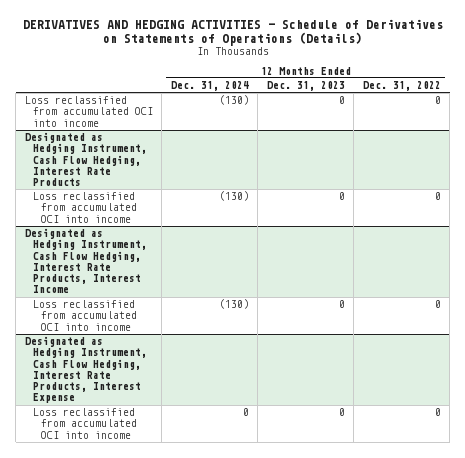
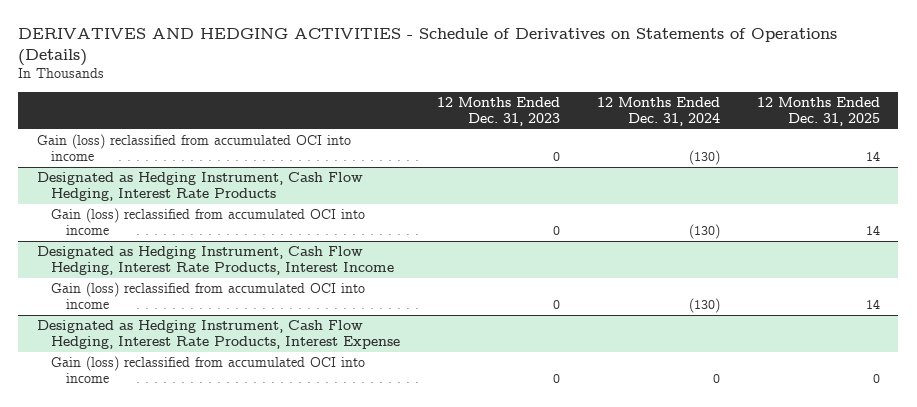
[362,81,441,92] Dec. 31, 2022 -> none
none -> [756,97,880,126] 12 Months Ended Dec. 31, 2025
[24,96,154,127] Loss reclassified from accumulated OCI into income -> [36,134,351,161] Gain (loss) reclassified from accumulated OCI into income
[33,192,138,223] Loss reclassified from accumulated OCI into income -> [51,208,366,235] Gain (loss) reclassified from accumulated OCI into income
[33,300,138,331] Loss reclassified from accumulated OCI into income -> [51,282,366,309] Gain (loss) reclassified from accumulated OCI into income
[33,408,138,439] Loss reclassified from accumulated OCI into income -> [51,356,366,383] Gain (loss) reclassified from accumulated OCI into income

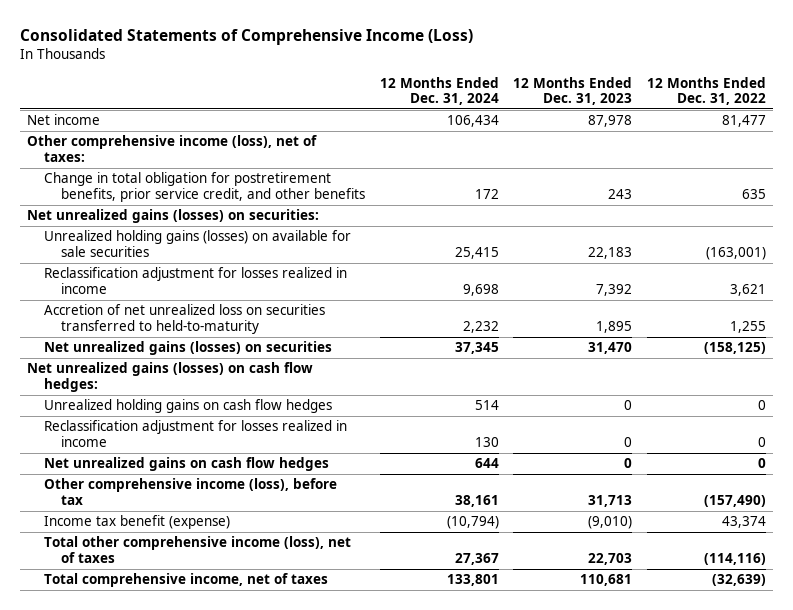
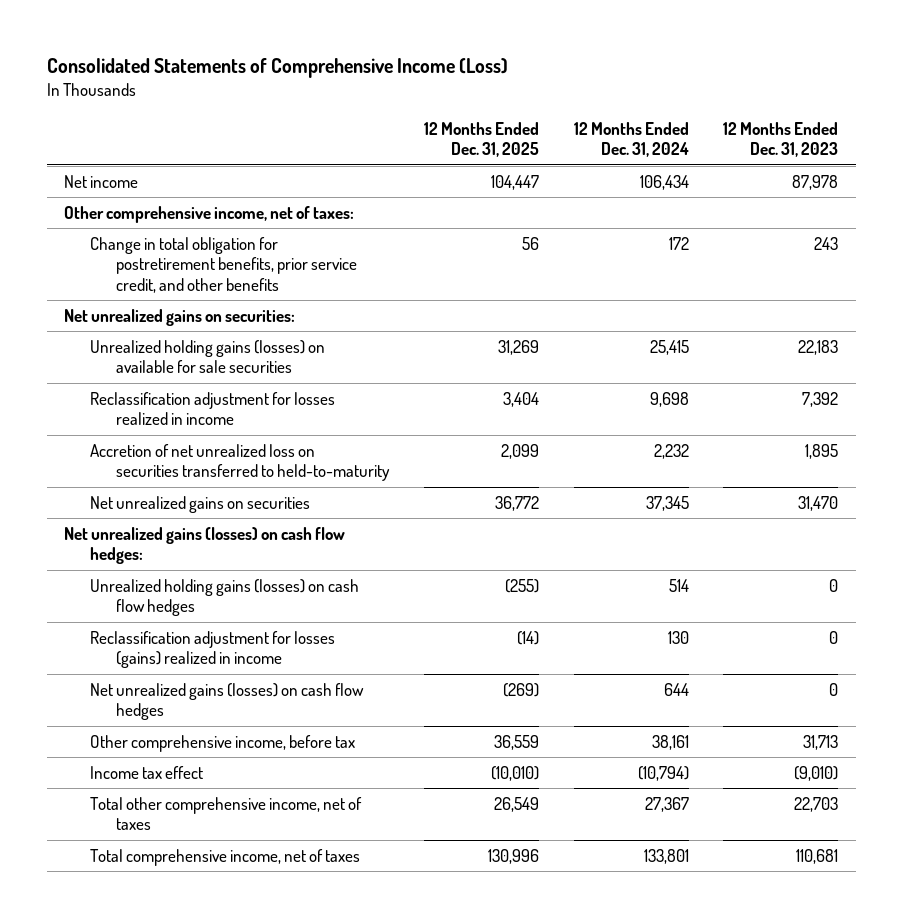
[646,76,766,106] 12 Months Ended Dec. 31, 2022 -> none
none -> [423,121,539,158] 12 Months Ended Dec. 31, 2025
[27,135,318,162] Other comprehensive income (loss), net of taxes: -> [64,205,355,223] Other comprehensive income, net of taxes:
[27,209,320,224] Net unrealized gains (losses) on securities: -> [64,308,296,326] Net unrealized gains on securities:
[44,341,333,356] Net unrealized gains (losses) on securities -> [90,495,311,513] Net unrealized gains on securities
[44,399,333,414] Unrealized holding gains on cash flow hedges -> [90,578,360,617] Unrealized holding gains (losses) on cash flow hedges
[44,420,348,447] Reclassification adjustment for losses realized in income -> [90,630,336,669] Reclassification adjustment for losses (gains) realized in income
[44,457,330,472] Net unrealized gains on cash flow hedges -> [90,682,365,721] Net unrealized gains (losses) on cash flow hedges
[44,478,338,505] Other comprehensive income (loss), before tax -> [90,734,356,752] Other comprehensive income, before tax
[44,515,231,530] Income tax benefit (expense) -> [90,765,204,779] Income tax effect
[44,536,352,563] Total other comprehensive income (loss), net of taxes -> [90,796,363,831] Total other comprehensive income, net of taxes

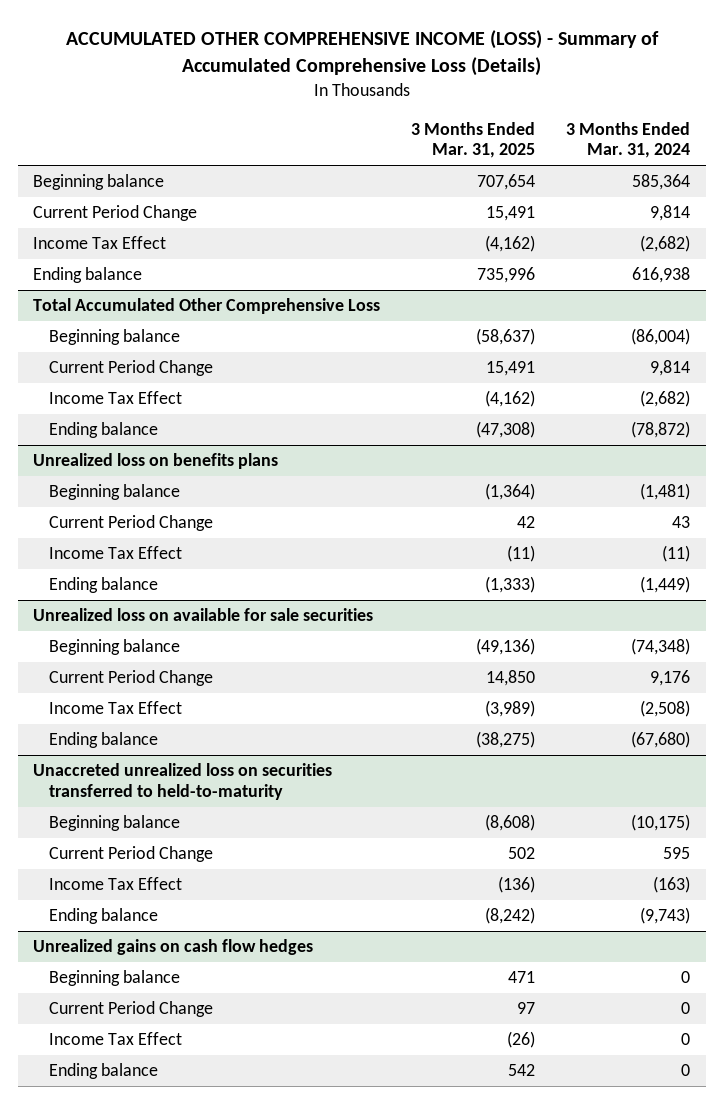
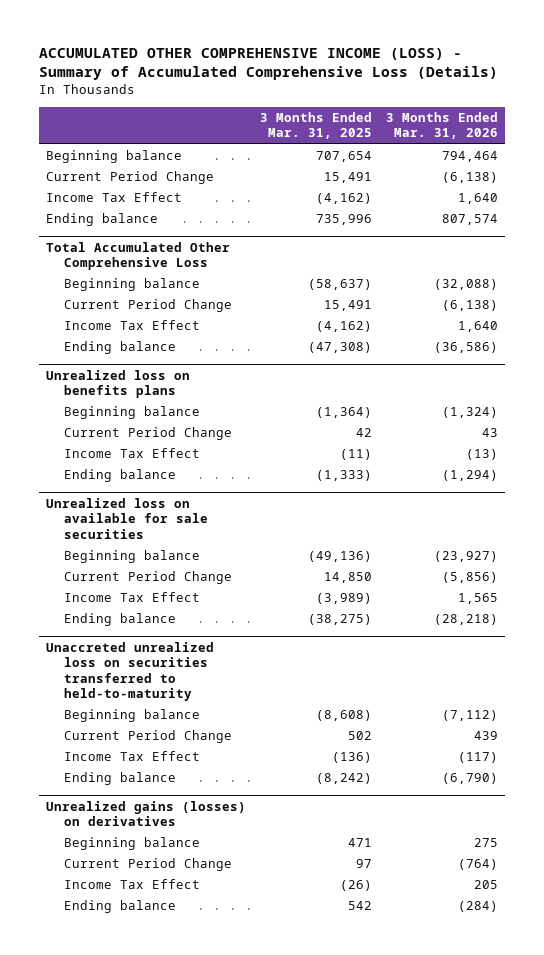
[566,121,691,159] 3 Months Ended Mar. 31, 2024 -> none
none -> [385,112,498,140] 3 Months Ended Mar. 31, 2026
[33,939,314,956] Unrealized gains on cash flow hedges -> [45,800,246,827] Unrealized gains (losses) on derivatives

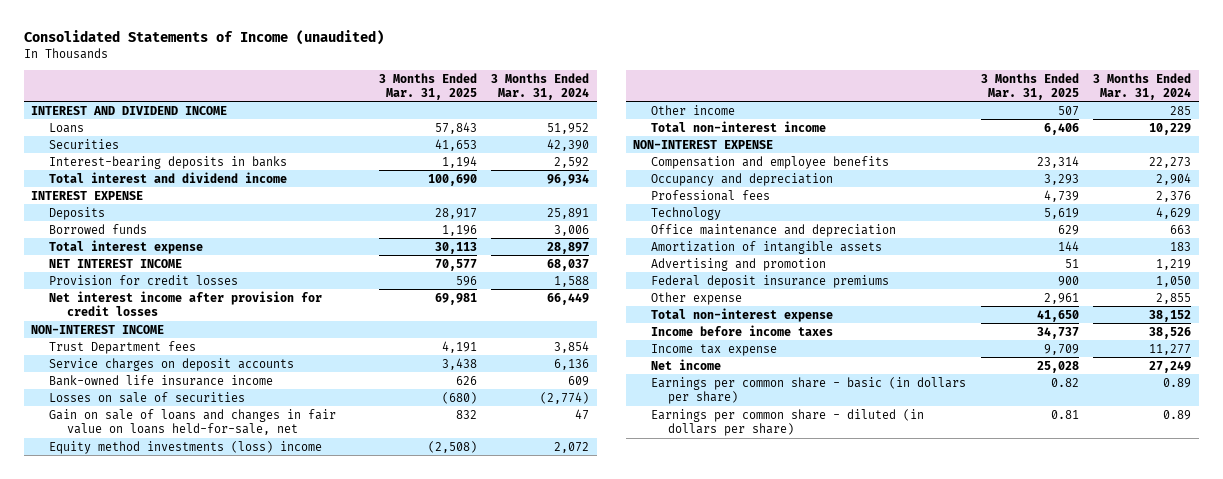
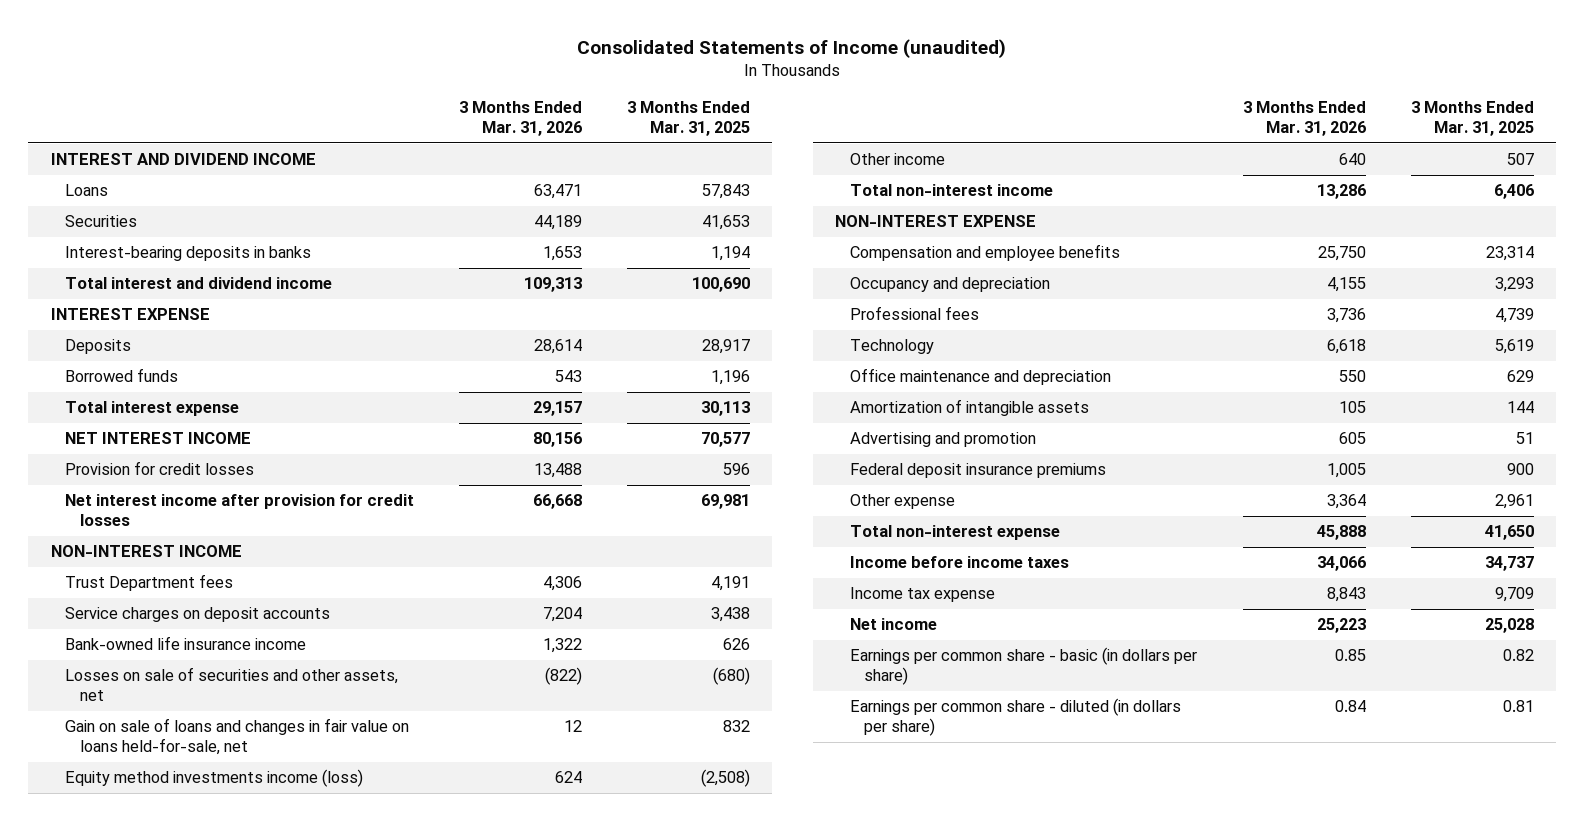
[491,72,590,100] 3 Months Ended Mar. 31, 2024 -> none
none -> [458,101,582,136] 3 Months Ended Mar. 31, 2026
[48,391,245,403] Losses on sale of securities -> [65,667,399,702] Losses on sale of securities and other assets, net
[48,440,322,454] Equity method investments (loss) income -> [65,769,364,788] Equity method investments income (loss)

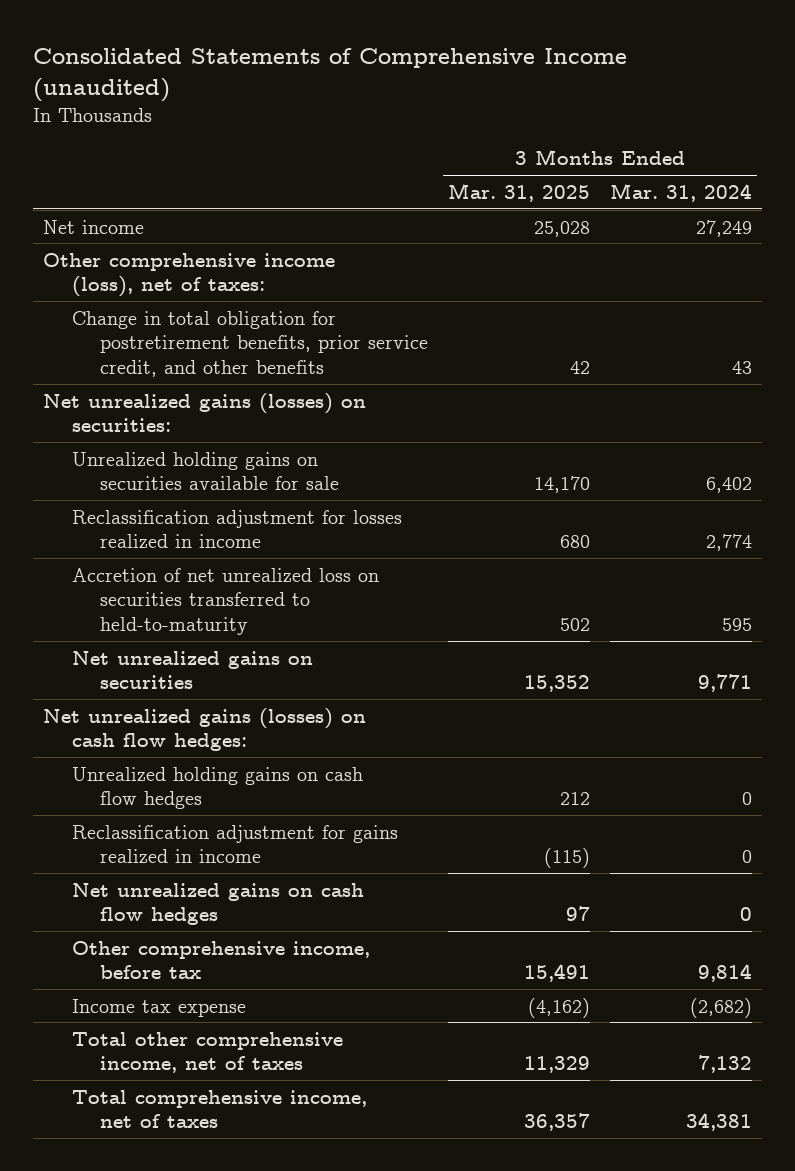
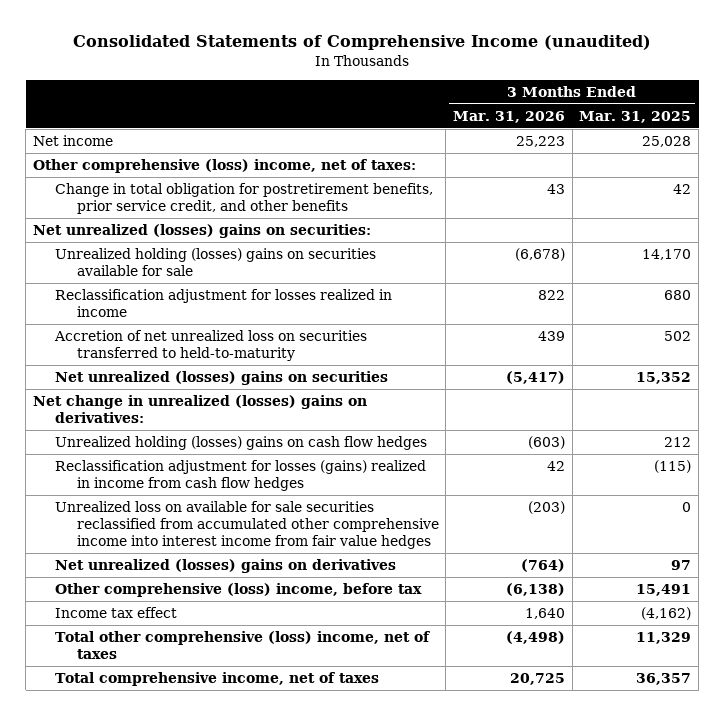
[610,182,753,202] Mar. 31, 2024 -> none
none -> [452,110,565,123] Mar. 31, 2026
[43,252,336,298] Other comprehensive income (loss), net of taxes: -> [32,158,416,173] Other comprehensive (loss) income, net of taxes:
[43,392,367,433] Net unrealized gains (losses) on securities: -> [32,223,371,238] Net unrealized (losses) gains on securities:
[71,451,339,491] Unrealized holding gains on securities available for sale -> [54,247,376,277] Unrealized holding (losses) gains on securities available for sale
[71,650,313,690] Net unrealized gains on securities -> [54,370,388,385] Net unrealized (losses) gains on securities
[43,707,367,752] Net unrealized gains (losses) on cash flow hedges: -> [32,394,367,424] Net change in unrealized (losses) gains on derivatives:
[71,766,363,810] Unrealized holding gains on cash flow hedges -> [54,435,427,450] Unrealized holding (losses) gains on cash flow hedges
[71,824,398,865] Reclassification adjustment for gains realized in income -> [54,459,426,492] Reclassification adjustment for losses (gains) realized in income from cash flow hedges
none -> [54,500,439,550] Unrealized loss on available for sale securities reclassified from accumulated other comprehensive income into interest income from fair value hedges
[71,882,364,926] Net unrealized gains on cash flow hedges -> [54,558,396,573] Net unrealized (losses) gains on derivatives
[71,940,370,980] Other comprehensive income, before tax -> [54,582,422,597] Other comprehensive (loss) income, before tax
[71,998,246,1017] Income tax expense -> [54,606,177,618] Income tax effect
[71,1031,343,1074] Total other comprehensive income, net of taxes -> [54,630,430,660] Total other comprehensive (loss) income, net of taxes

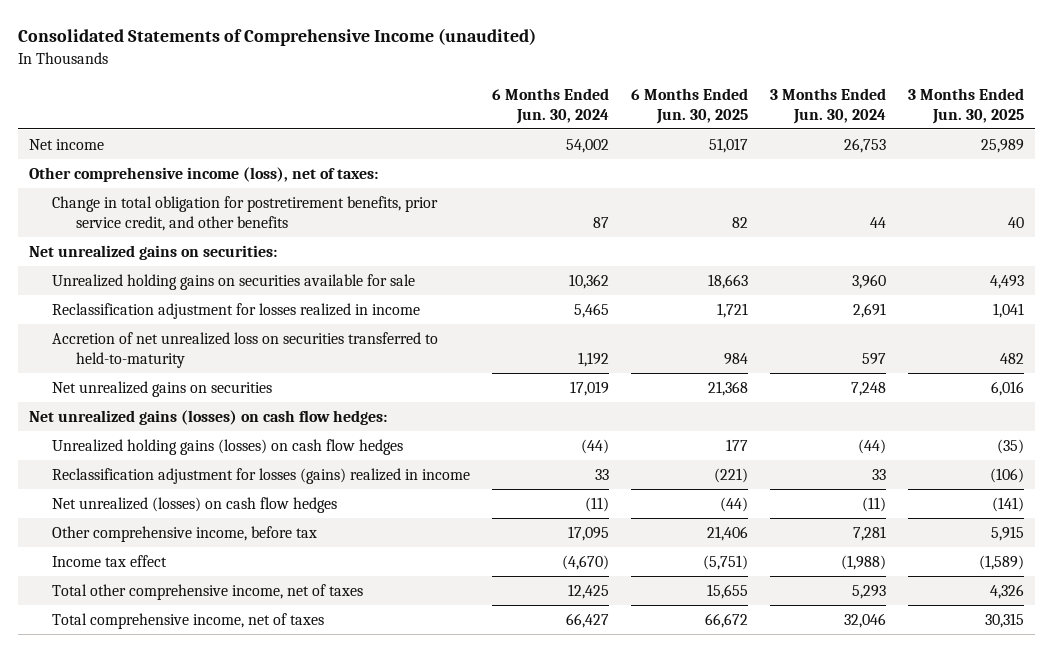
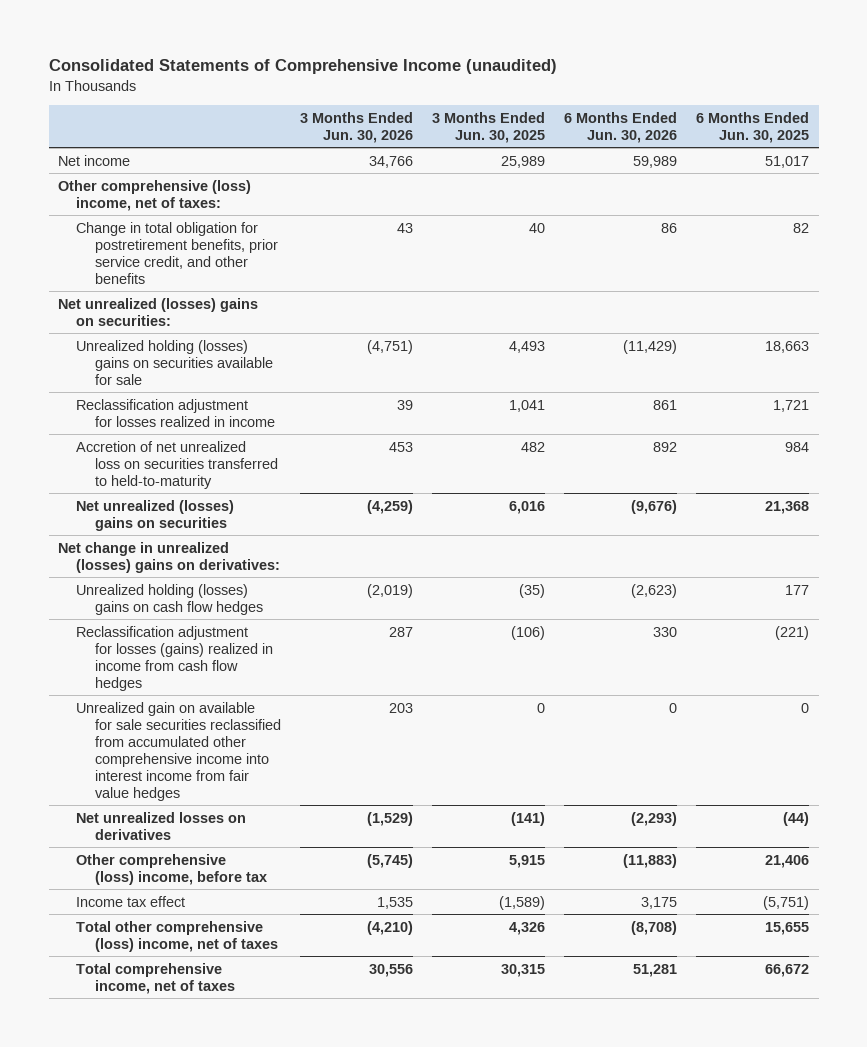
[492,87,610,124] 6 Months Ended Jun. 30, 2024 -> none
[769,87,886,124] 3 Months Ended Jun. 30, 2024 -> none
none -> [299,111,413,143] 3 Months Ended Jun. 30, 2026
none -> [564,111,678,143] 6 Months Ended Jun. 30, 2026
[28,167,378,183] Other comprehensive income (loss), net of taxes: -> [58,179,252,211] Other comprehensive (loss) income, net of taxes:
[28,245,277,261] Net unrealized gains on securities: -> [58,297,259,326] Net unrealized (losses) gains on securities:
[52,274,416,291] Unrealized holding gains on securities available for sale -> [76,339,273,385] Unrealized holding (losses) gains on securities available for sale
[52,381,273,398] Net unrealized gains on securities -> [76,499,235,531] Net unrealized (losses) gains on securities
[28,410,387,426] Net unrealized gains (losses) on cash flow hedges: -> [58,541,281,573] Net change in unrealized (losses) gains on derivatives:
[52,439,404,456] Unrealized holding gains (losses) on cash flow hedges -> [76,583,263,615] Unrealized holding (losses) gains on cash flow hedges
[52,468,471,485] Reclassification adjustment for losses (gains) realized in income -> [76,625,273,691] Reclassification adjustment for losses (gains) realized in income from cash flow hedges
none -> [76,701,281,801] Unrealized gain on available for sale securities reclassified from accumulated other comprehensive income into interest income from fair value hedges
[52,497,338,514] Net unrealized (losses) on cash flow hedges -> [76,811,247,840] Net unrealized losses on derivatives
[52,526,318,543] Other comprehensive income, before tax -> [76,853,267,885] Other comprehensive (loss) income, before tax
[52,584,364,601] Total other comprehensive income, net of taxes -> [76,920,278,952] Total other comprehensive (loss) income, net of taxes

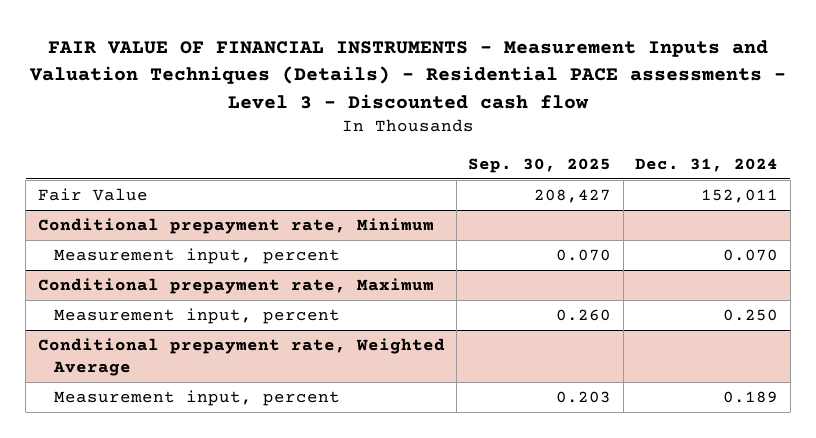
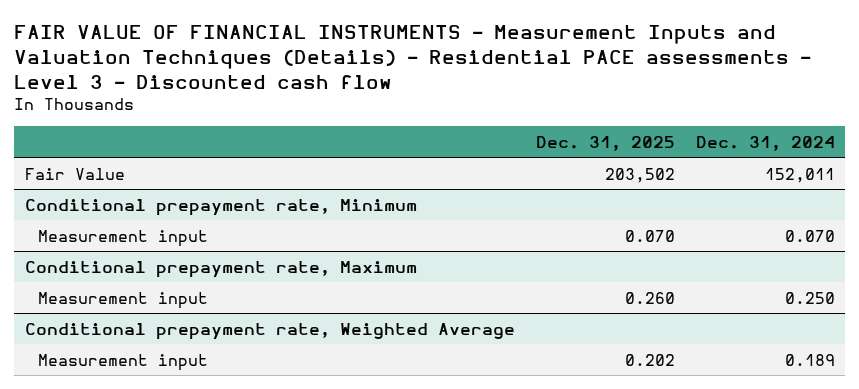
[468,157,612,173] Sep. 30, 2025 -> none
none -> [535,135,675,151] Dec. 31, 2025
[54,247,341,264] Measurement input, percent -> [37,229,208,247] Measurement input
[54,307,341,324] Measurement input, percent -> [37,291,208,309] Measurement input
[54,389,341,406] Measurement input, percent -> [37,353,208,371] Measurement input

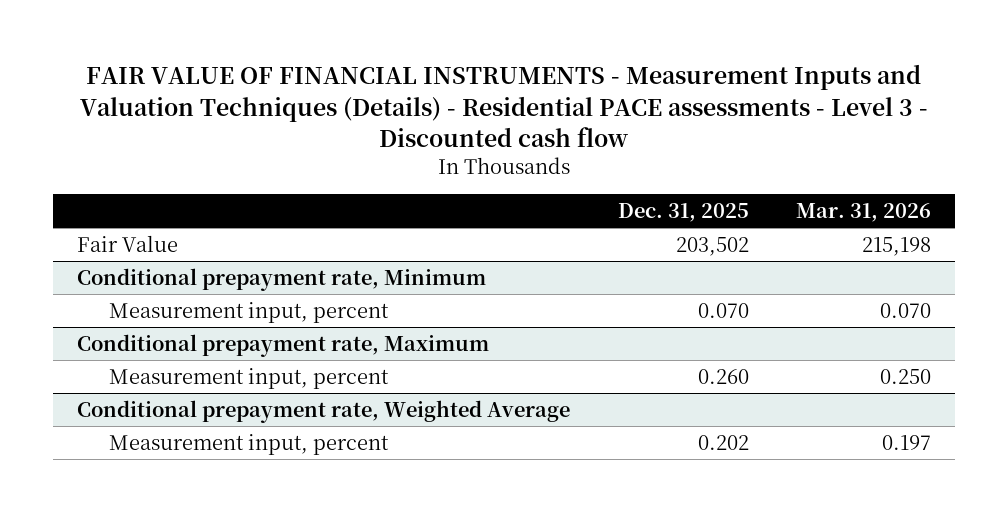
[695,135,835,151] Dec. 31, 2024 -> none
none -> [796,203,932,223] Mar. 31, 2026
[37,229,208,247] Measurement input -> [108,301,389,323] Measurement input, percent
[37,291,208,309] Measurement input -> [108,367,389,389] Measurement input, percent
[37,353,208,371] Measurement input -> [108,433,389,455] Measurement input, percent

